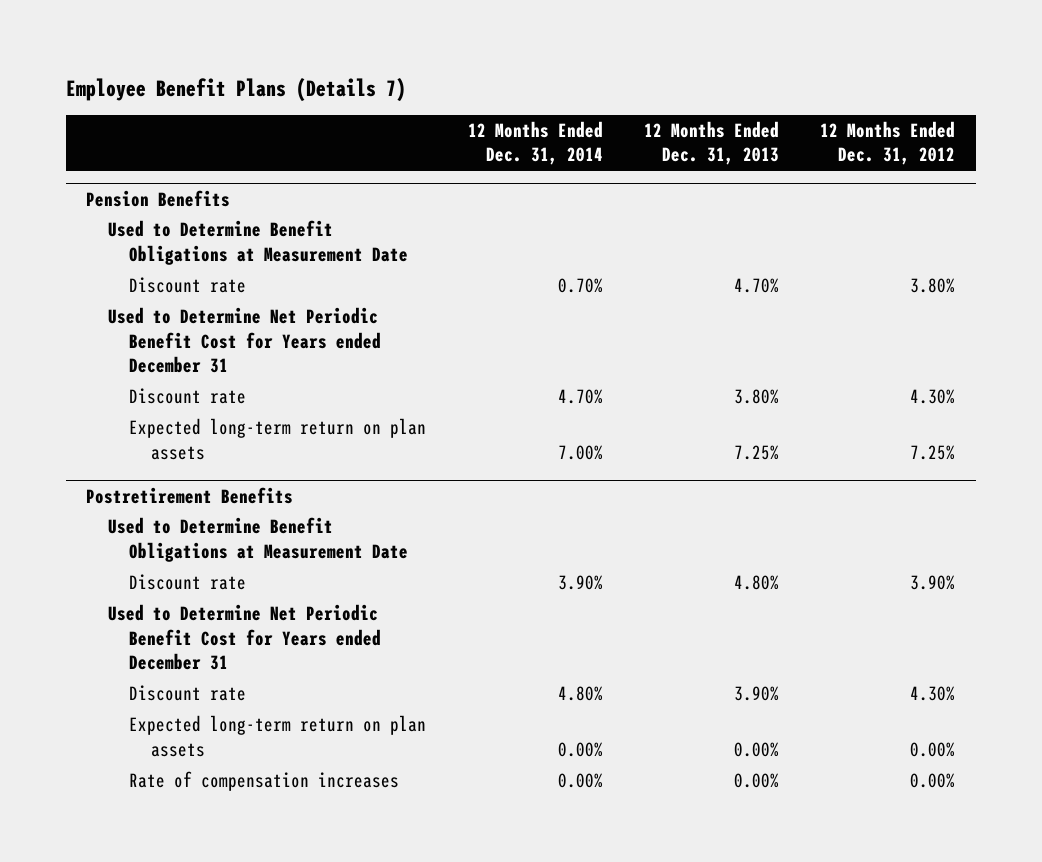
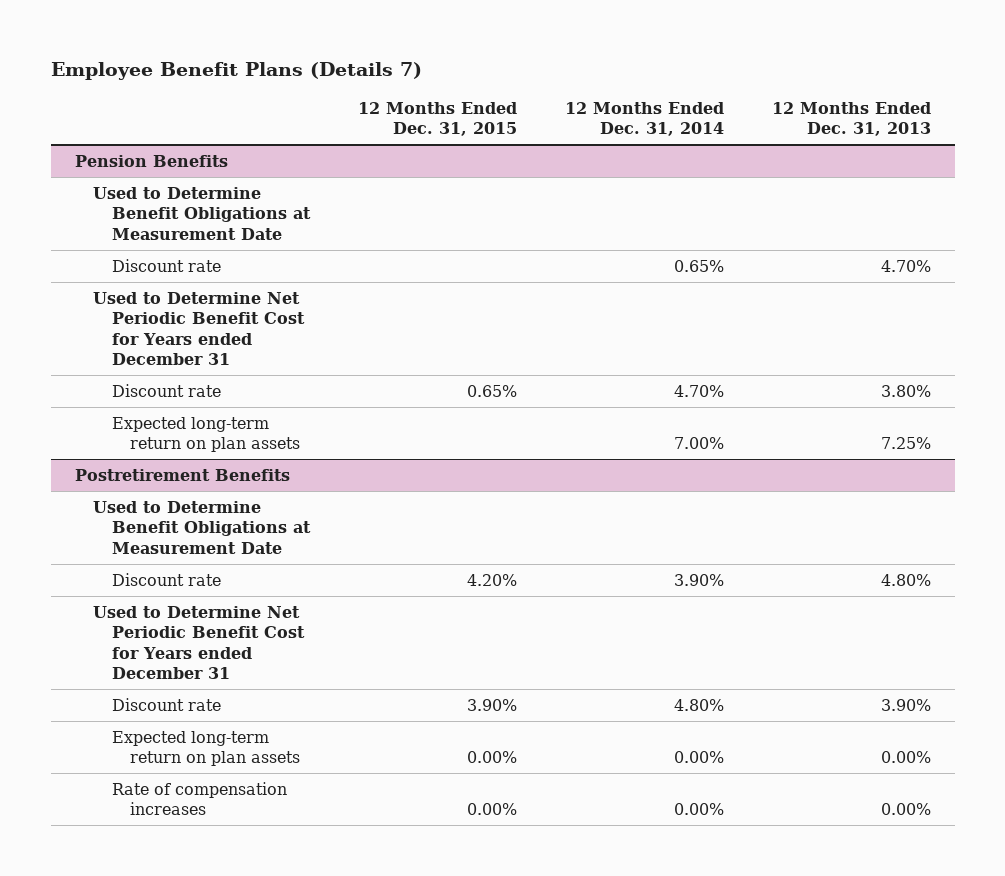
[820,120,956,166] 12 Months Ended Dec. 31, 2012 -> none
none -> [357,101,517,136] 12 Months Ended Dec. 31, 2015
[557,278,603,294] 0.70% -> [673,259,724,272] 0.65%

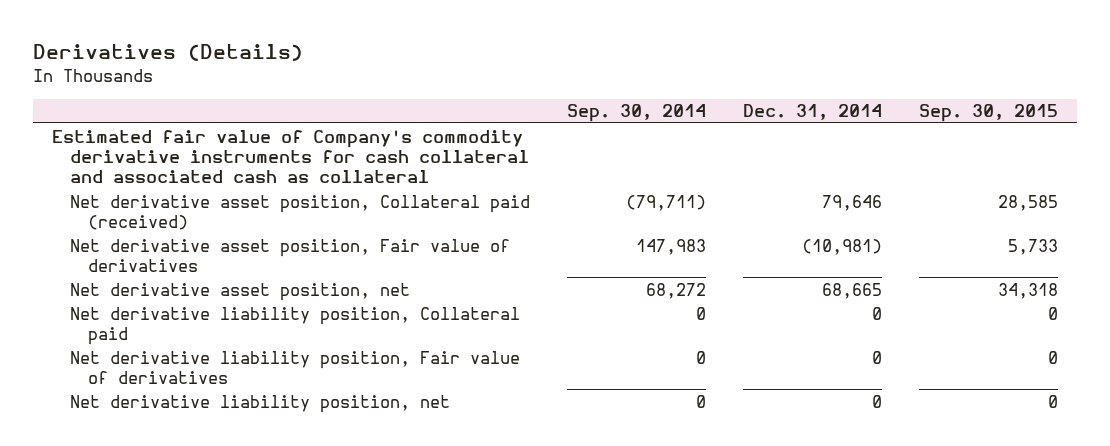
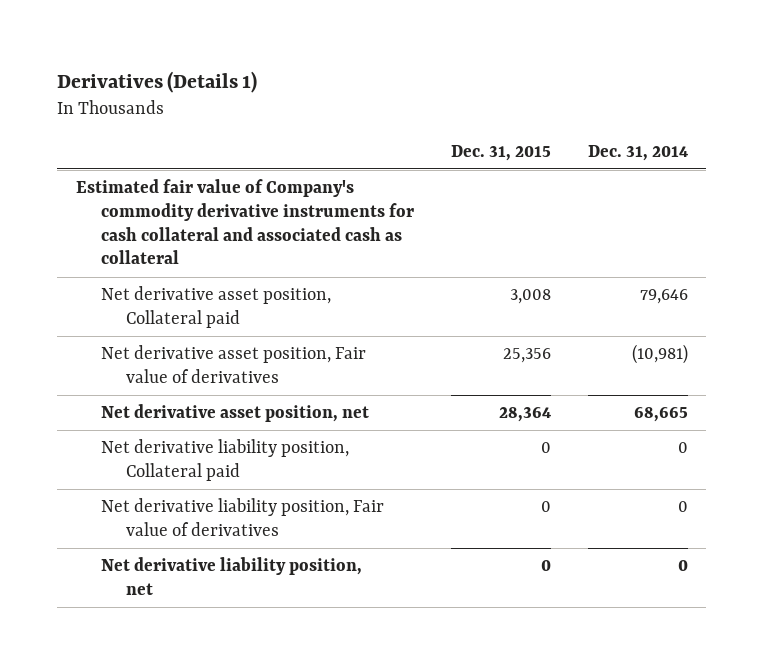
[33,44,304,62] Derivatives (Details) -> [57,70,258,93] Derivatives (Details 1)
[567,104,707,123] Sep. 30, 2014 -> none
[919,104,1059,123] Sep. 30, 2015 -> none
none -> [450,144,551,161] Dec. 31, 2015
[70,194,531,230] Net derivative asset position, Collateral paid (received) -> [101,286,332,328] Net derivative asset position, Collateral paid

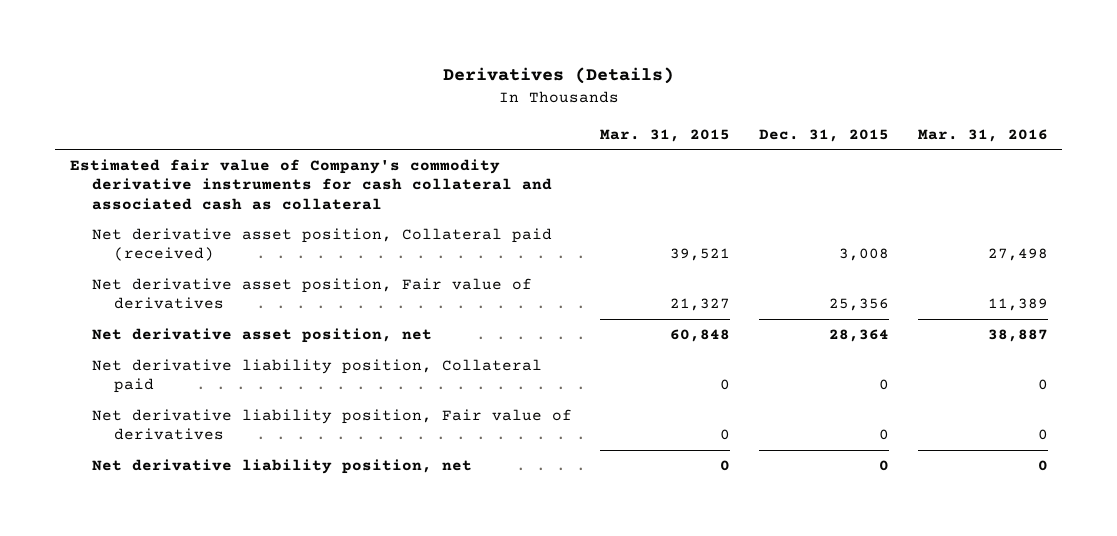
[57,70,258,93] Derivatives (Details 1) -> [442,67,674,85] Derivatives (Details)
[587,144,688,161] Dec. 31, 2014 -> none
none -> [600,128,731,142] Mar. 31, 2015
none -> [917,128,1048,142] Mar. 31, 2016
[101,286,332,328] Net derivative asset position, Collateral paid -> [91,228,552,262] Net derivative asset position, Collateral paid (received)

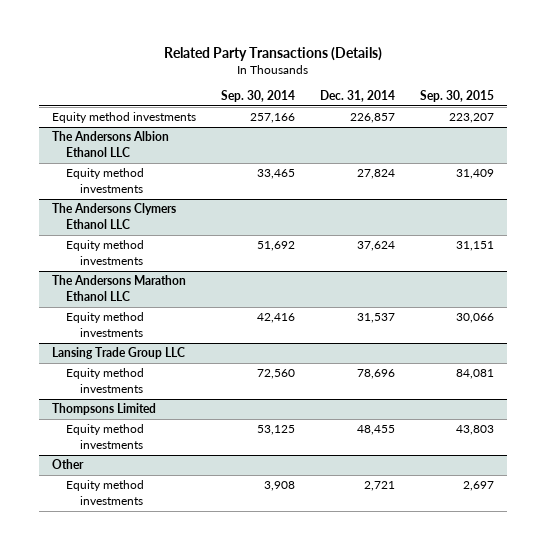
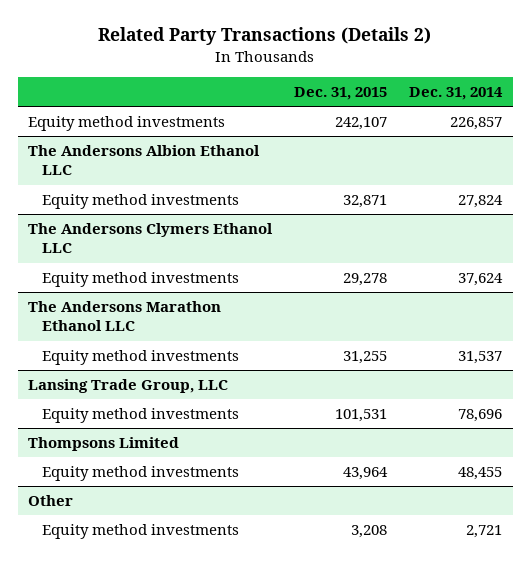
[164,46,383,61] Related Party Transactions (Details) -> [98,27,432,46] Related Party Transactions (Details 2)
[220,90,295,103] Sep. 30, 2014 -> none
[420,90,495,103] Sep. 30, 2015 -> none
none -> [294,87,388,101] Dec. 31, 2015
[51,347,185,360] Lansing Trade Group LLC -> [28,379,229,394] Lansing Trade Group, LLC

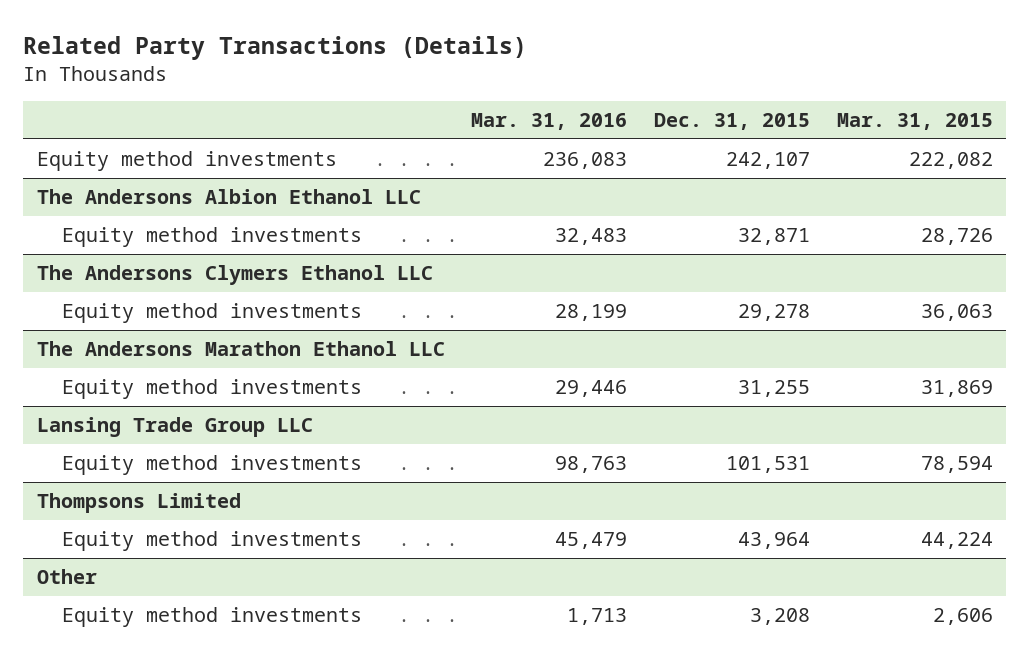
[98,27,432,46] Related Party Transactions (Details 2) -> [23,35,528,60] Related Party Transactions (Details)
[409,87,504,101] Dec. 31, 2014 -> none
none -> [471,112,628,130] Mar. 31, 2016
none -> [836,112,993,130] Mar. 31, 2015
[28,379,229,394] Lansing Trade Group, LLC -> [36,417,313,438] Lansing Trade Group LLC

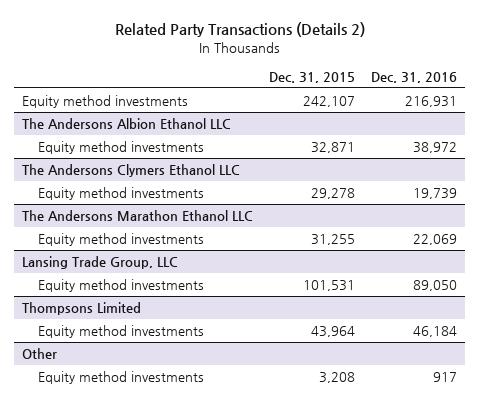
[23,35,528,60] Related Party Transactions (Details) -> [114,22,365,38] Related Party Transactions (Details 2)
[471,112,628,130] Mar. 31, 2016 -> none
[836,112,993,130] Mar. 31, 2015 -> none
none -> [370,71,457,83] Dec. 31, 2016
[36,417,313,438] Lansing Trade Group LLC -> [22,256,179,270] Lansing Trade Group, LLC

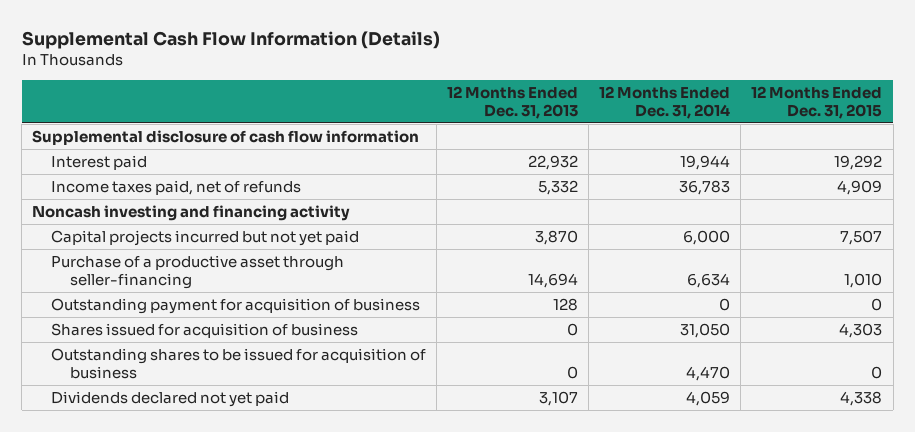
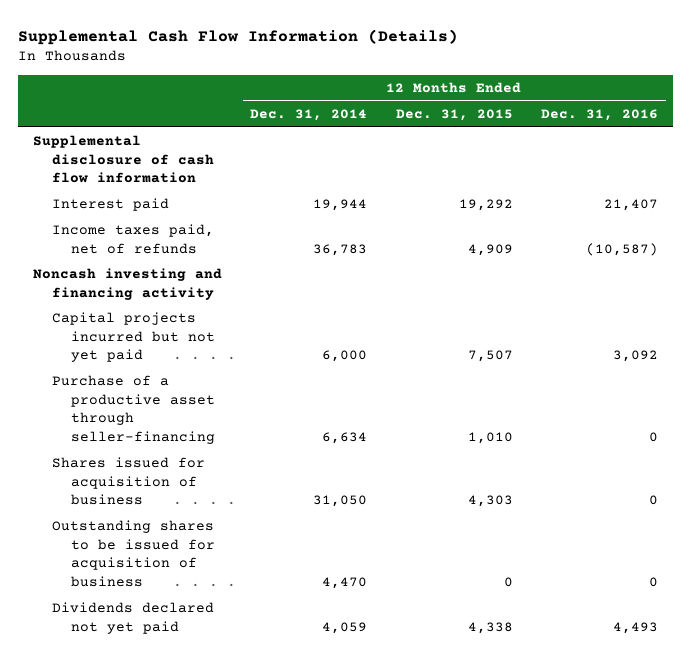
[447,86,579,119] 12 Months Ended Dec. 31, 2013 -> none
none -> [541,109,659,122] Dec. 31, 2016
[51,298,421,315] Outstanding payment for acquisition of business -> none

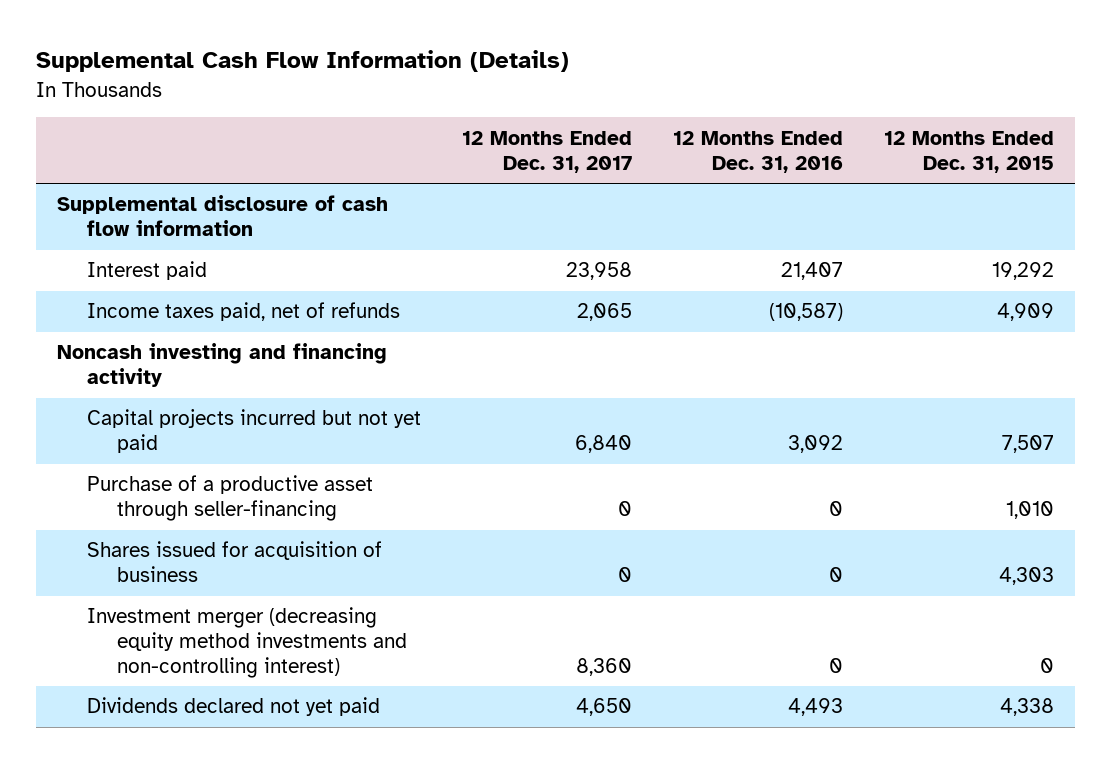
[250,109,368,122] Dec. 31, 2014 -> none
none -> [461,130,632,173] 12 Months Ended Dec. 31, 2017
[51,520,216,587] Outstanding shares to be issued for acquisition of business -> [86,607,408,679] Investment merger (decreasing equity method investments and non-controlling interest)

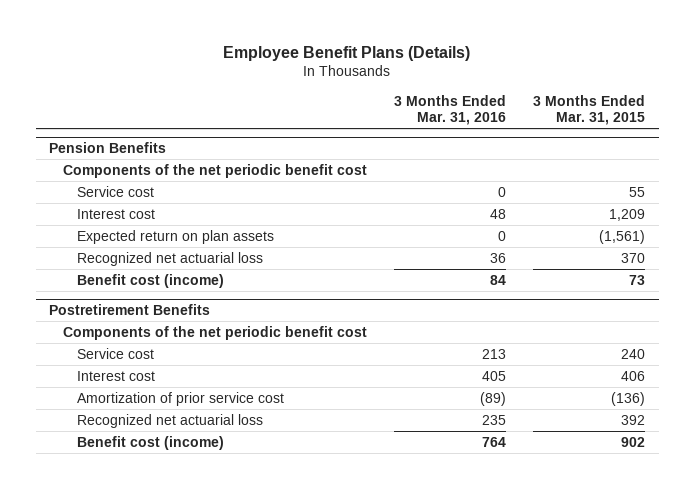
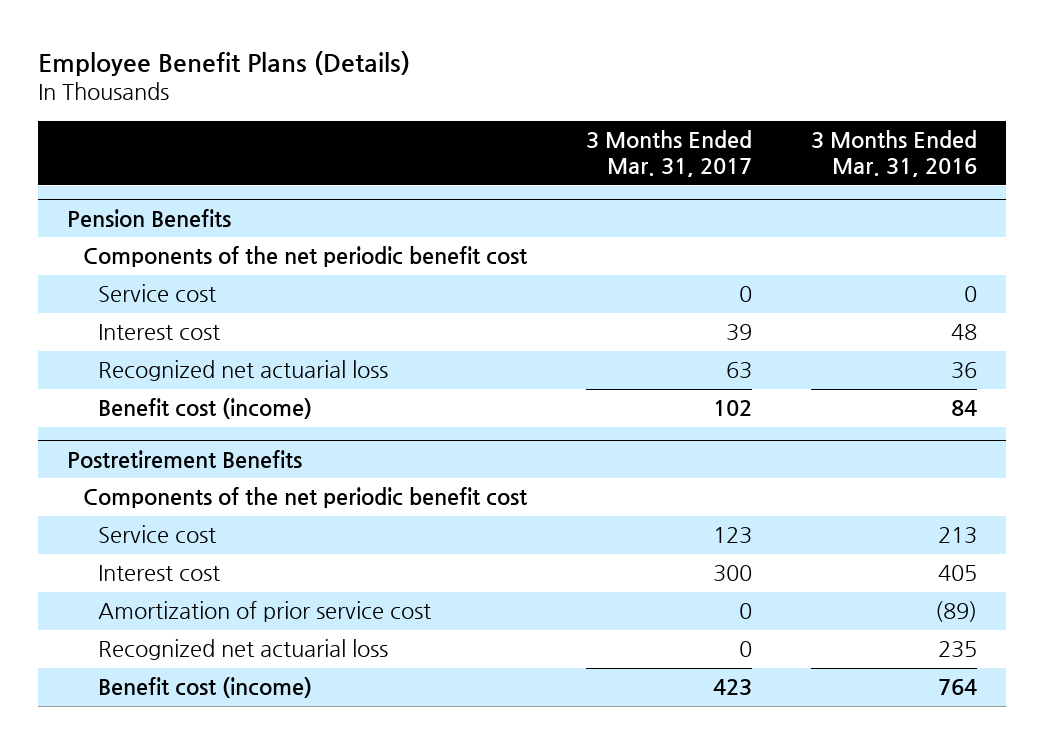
[533,95,646,126] 3 Months Ended Mar. 31, 2015 -> none
none -> [585,129,752,178] 3 Months Ended Mar. 31, 2017
[77,229,275,244] Expected return on plan assets -> none

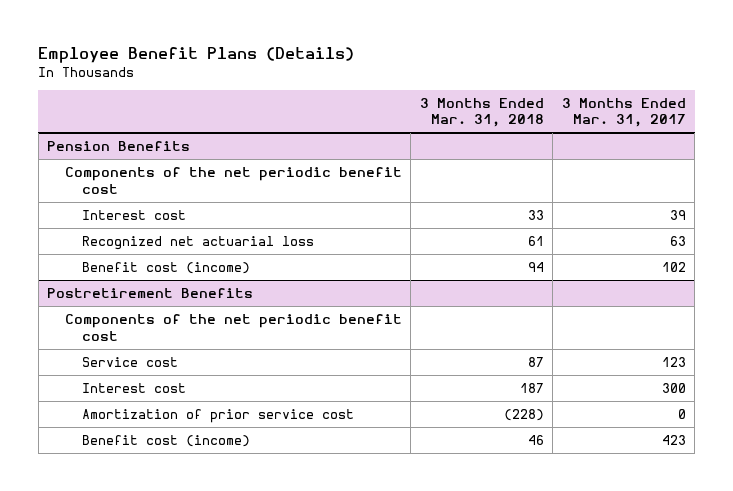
[810,129,977,178] 3 Months Ended Mar. 31, 2016 -> none
none -> [419,97,544,128] 3 Months Ended Mar. 31, 2018
[97,284,216,303] Service cost -> none
[97,639,388,661] Recognized net actuarial loss -> none

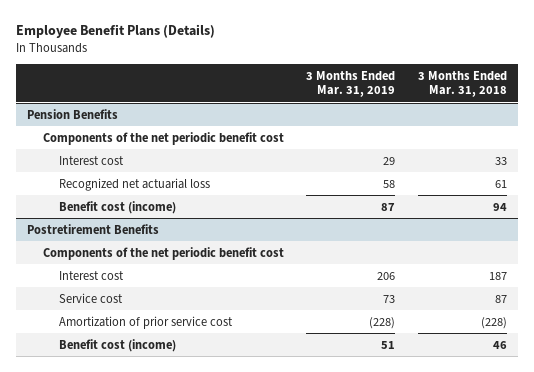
[561,97,686,128] 3 Months Ended Mar. 31, 2017 -> none
none -> [306,70,396,97] 3 Months Ended Mar. 31, 2019
[82,356,179,367] Service cost -> [58,292,123,303] Service cost

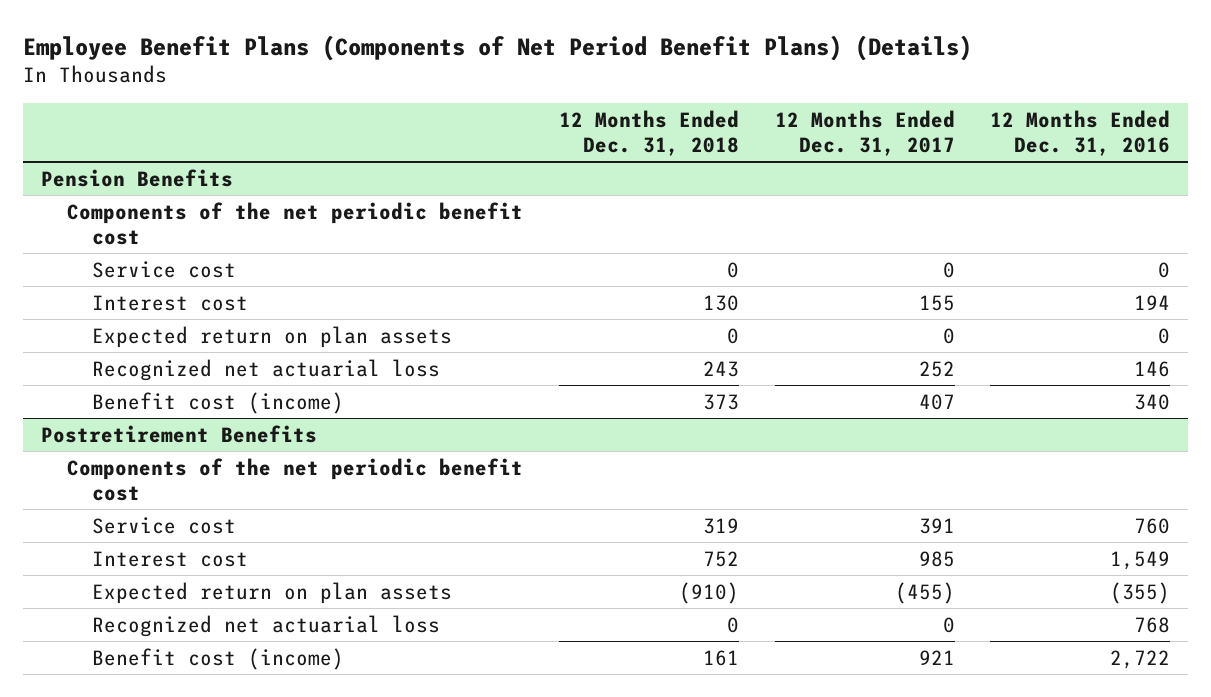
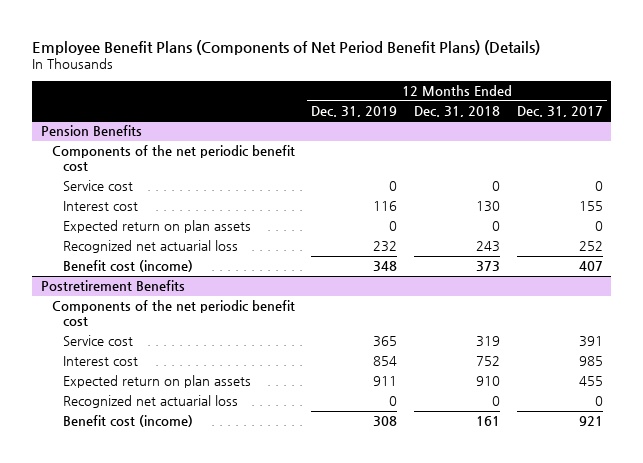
[990,109,1171,156] 12 Months Ended Dec. 31, 2016 -> none
none -> [311,105,398,117] Dec. 31, 2019
[678,581,739,604] (910) -> [476,376,501,387] 910
[894,581,955,604] (455) -> [578,376,603,387] 455

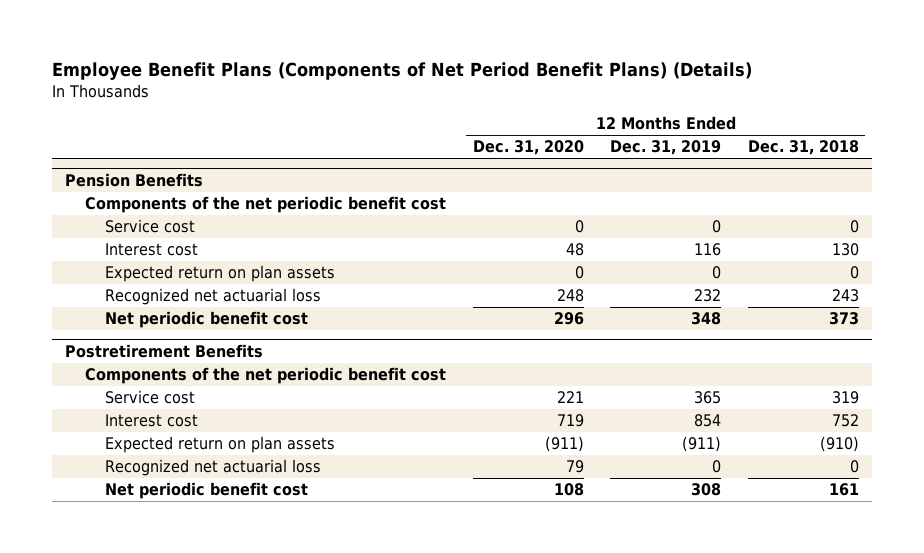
[516,105,603,117] Dec. 31, 2017 -> none
none -> [472,140,584,156] Dec. 31, 2020
[63,260,194,273] Benefit cost (income) -> [104,311,308,329] Net periodic benefit cost
[373,376,398,387] 911 -> [682,436,722,453] (911)
[476,376,501,387] 910 -> [819,436,859,453] (910)
[63,415,194,428] Benefit cost (income) -> [104,482,308,500] Net periodic benefit cost

